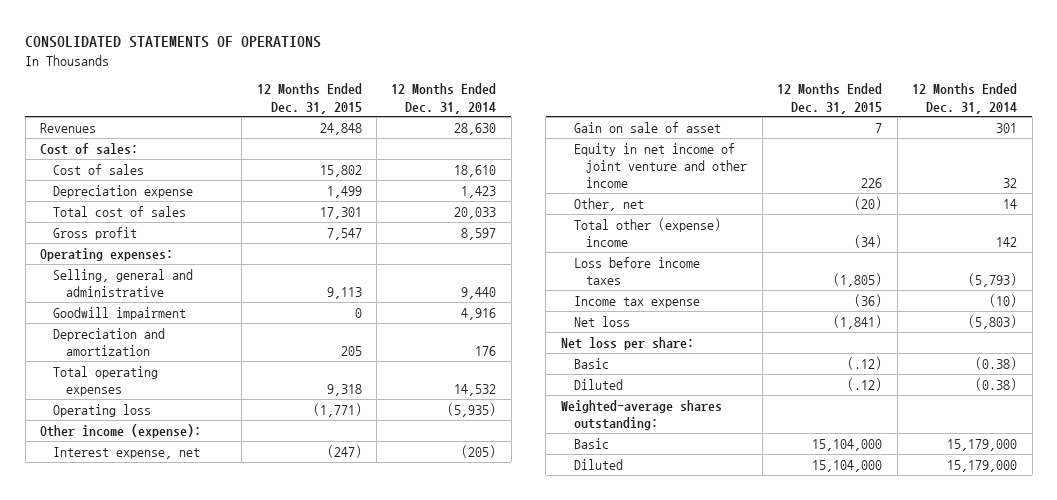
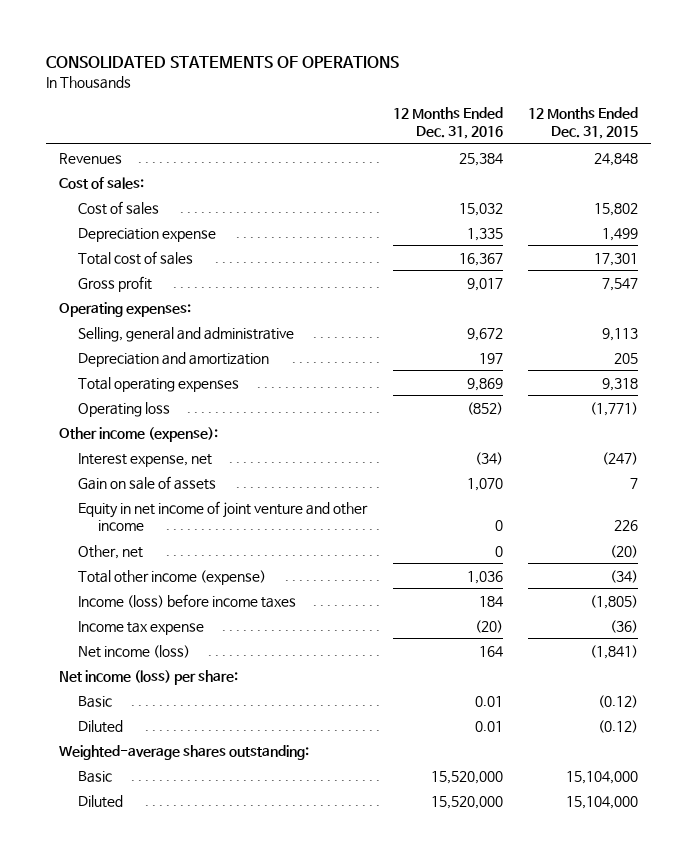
[391,83,497,114] 12 Months Ended Dec. 31, 2014 -> none
none -> [392,107,503,140] 12 Months Ended Dec. 31, 2016
[52,306,186,320] Goodwill impairment -> none
[573,121,721,133] Gain on sale of asset -> [78,475,217,490] Gain on sale of assets
[573,217,721,247] Total other (expense) income -> [78,569,267,585] Total other income (expense)
[573,256,700,285] Loss before income taxes -> [78,593,297,608] Income (loss) before income taxes
[573,315,630,327] Net loss -> [78,644,191,658] Net income (loss)
[560,336,694,350] Net loss per share: -> [58,669,238,685] Net income (loss) per share:
[847,356,883,370] (.12) -> [598,694,639,708] (0.12)
[847,377,883,391] (.12) -> [598,719,639,733] (0.12)

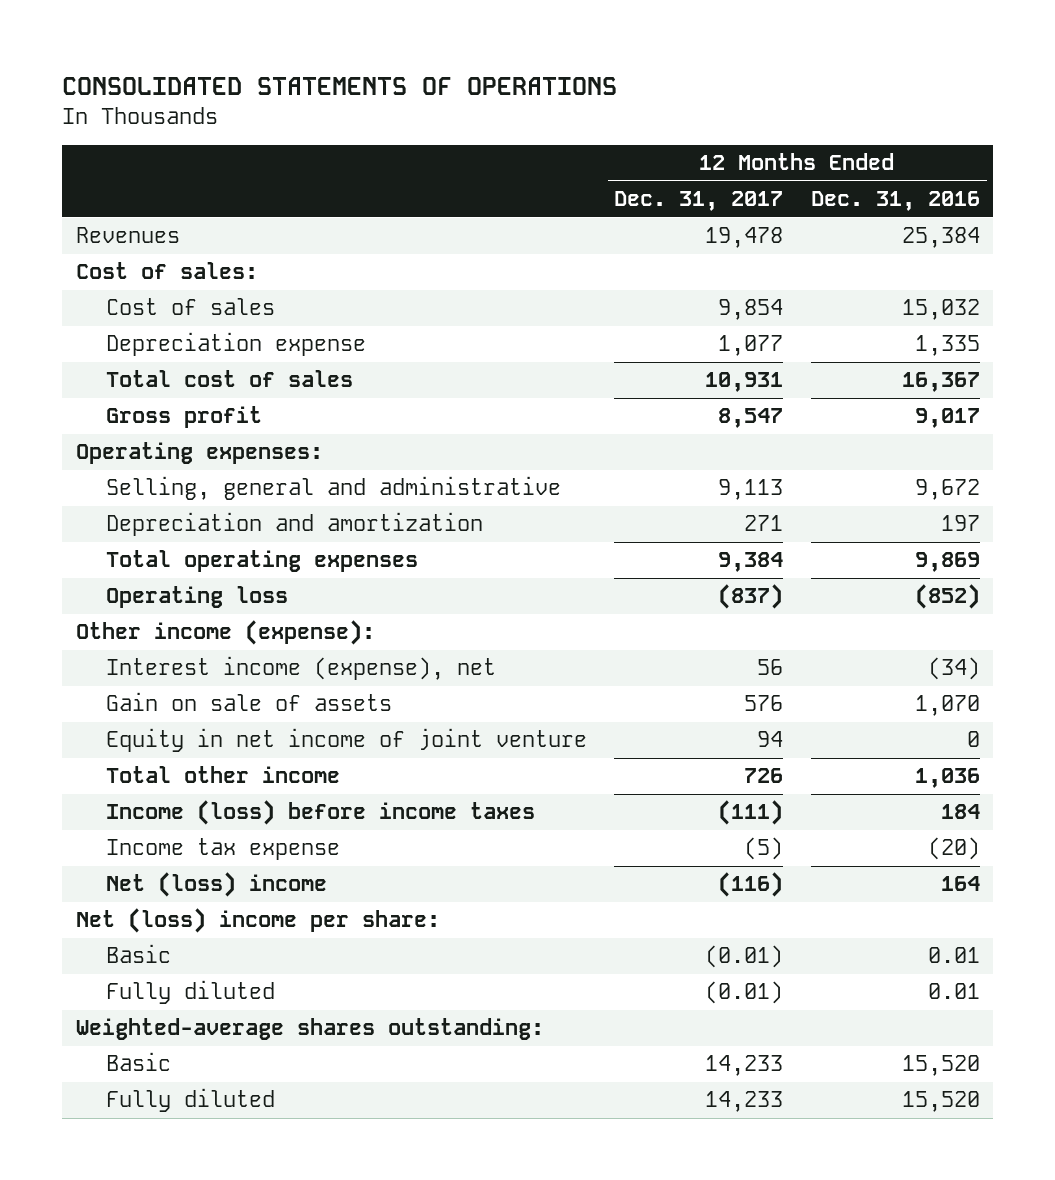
[528,107,639,140] 12 Months Ended Dec. 31, 2015 -> none
none -> [614,191,784,212] Dec. 31, 2017
[78,452,213,467] Interest expense, net -> [106,656,497,681] Interest income (expense), net
[78,544,144,559] Other, net -> none
[78,500,369,532] Equity in net income of joint venture and other income -> [106,728,588,753] Equity in net income of joint venture
[78,569,267,585] Total other income (expense) -> [106,766,341,784] Total other income
[78,644,191,658] Net income (loss) -> [106,872,328,898] Net (loss) income
[58,669,238,685] Net income (loss) per share: -> [75,908,440,934] Net (loss) income per share:
[78,719,124,733] Diluted -> [106,980,276,1005] Fully diluted
[430,770,503,784] 15,520,000 -> [901,1055,980,1077] 15,520
[78,794,124,808] Diluted -> [106,1088,276,1113] Fully diluted
[430,795,503,809] 15,520,000 -> [901,1091,980,1113] 15,520

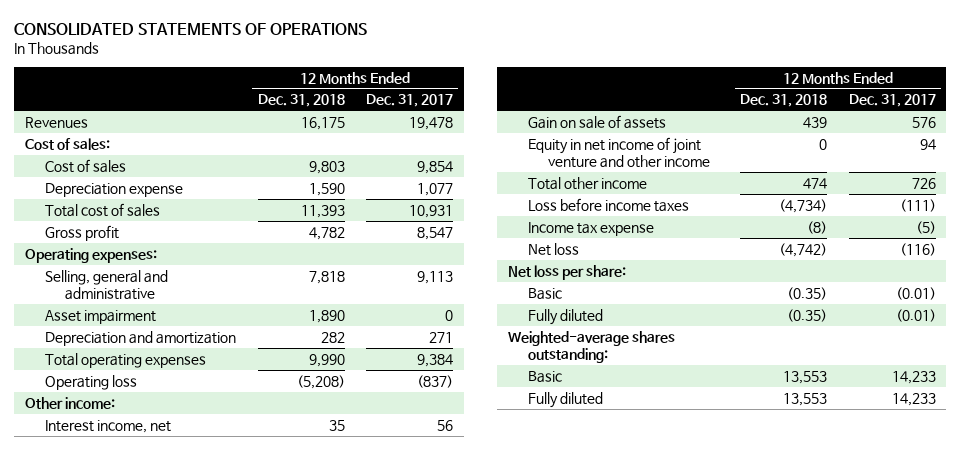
[810,191,980,212] Dec. 31, 2016 -> none
none -> [257,94,345,108] Dec. 31, 2018
none -> [45,309,157,324] Asset impairment
[75,620,375,646] Other income (expense): -> [25,396,116,409] Other income:
[106,656,497,681] Interest income (expense), net -> [45,419,172,433] Interest income, net
[106,728,588,753] Equity in net income of joint venture -> [527,136,710,168] Equity in net income of joint venture and other income
[106,800,536,826] Income (loss) before income taxes -> [527,197,689,212] Loss before income taxes
[106,872,328,898] Net (loss) income -> [527,242,579,256] Net loss
[75,908,440,934] Net (loss) income per share: -> [507,264,626,280] Net loss per share:

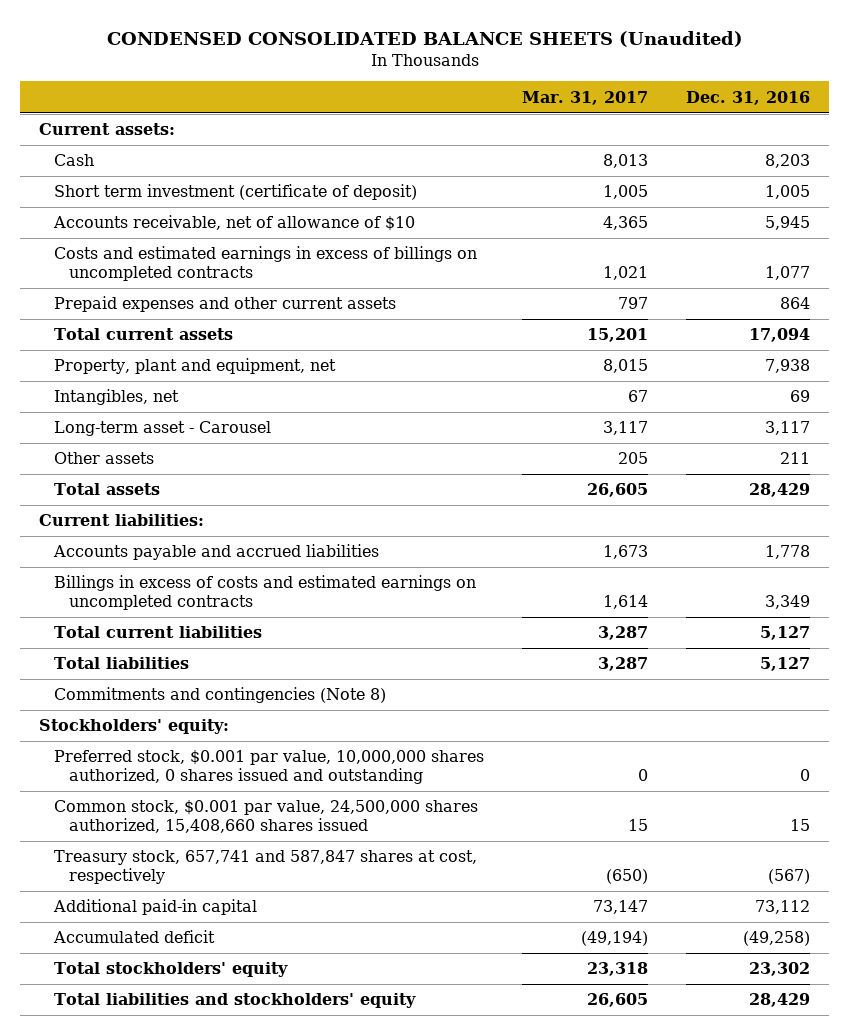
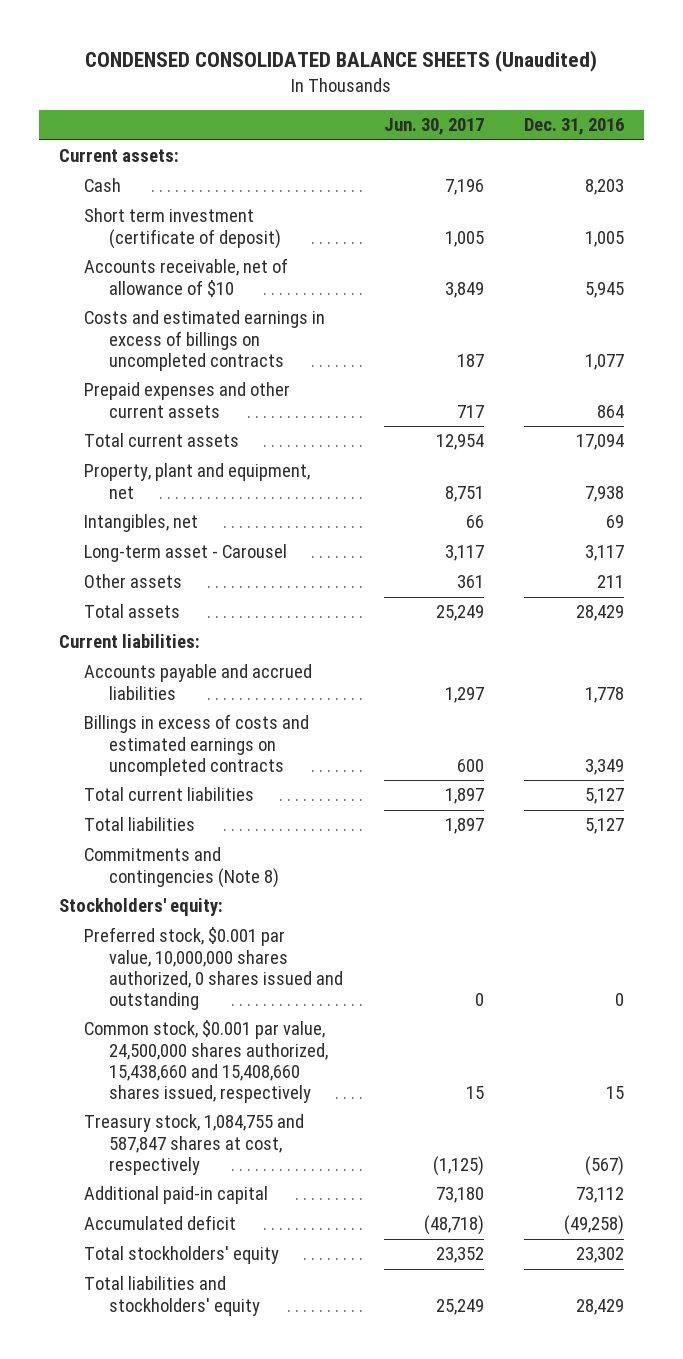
[521,90,648,105] Mar. 31, 2017 -> none
none -> [383,118,484,136] Jun. 30, 2017
[53,800,478,834] Common stock, $0.001 par value, 24,500,000 shares authorized, 15,408,660 shares issued -> [84,1020,329,1103] Common stock, $0.001 par value, 24,500,000 shares authorized, 15,438,660 and 15,408,660 shares issued, respectively
[53,850,477,885] Treasury stock, 657,741 and 587,847 shares at cost, respectively -> [84,1114,305,1175] Treasury stock, 1,084,755 and 587,847 shares at cost, respectively

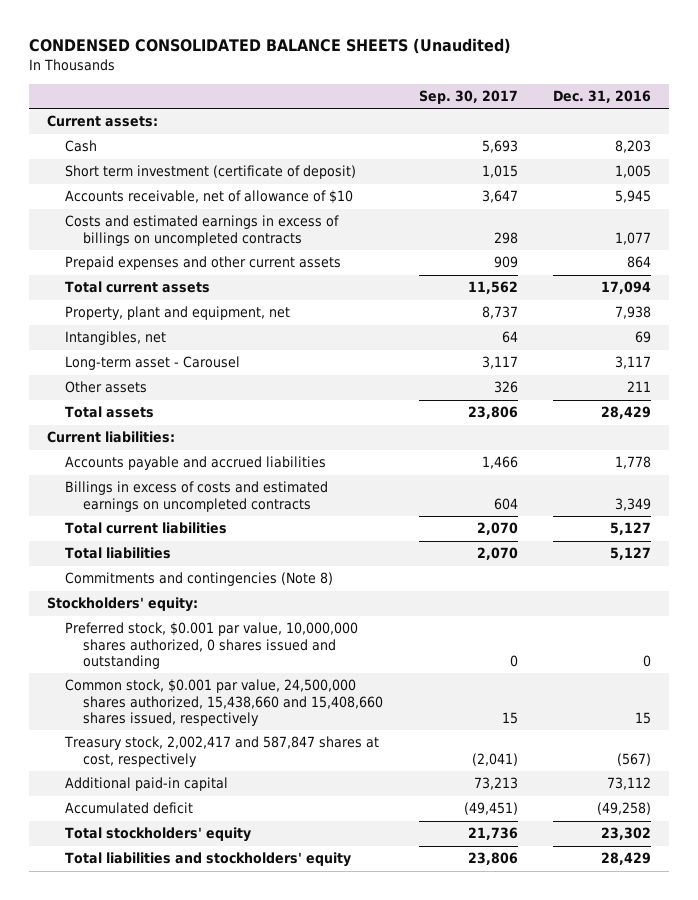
[383,118,484,136] Jun. 30, 2017 -> none
none -> [418,90,518,105] Sep. 30, 2017
[84,1114,305,1175] Treasury stock, 1,084,755 and 587,847 shares at cost, respectively -> [64,736,380,767] Treasury stock, 2,002,417 and 587,847 shares at cost, respectively

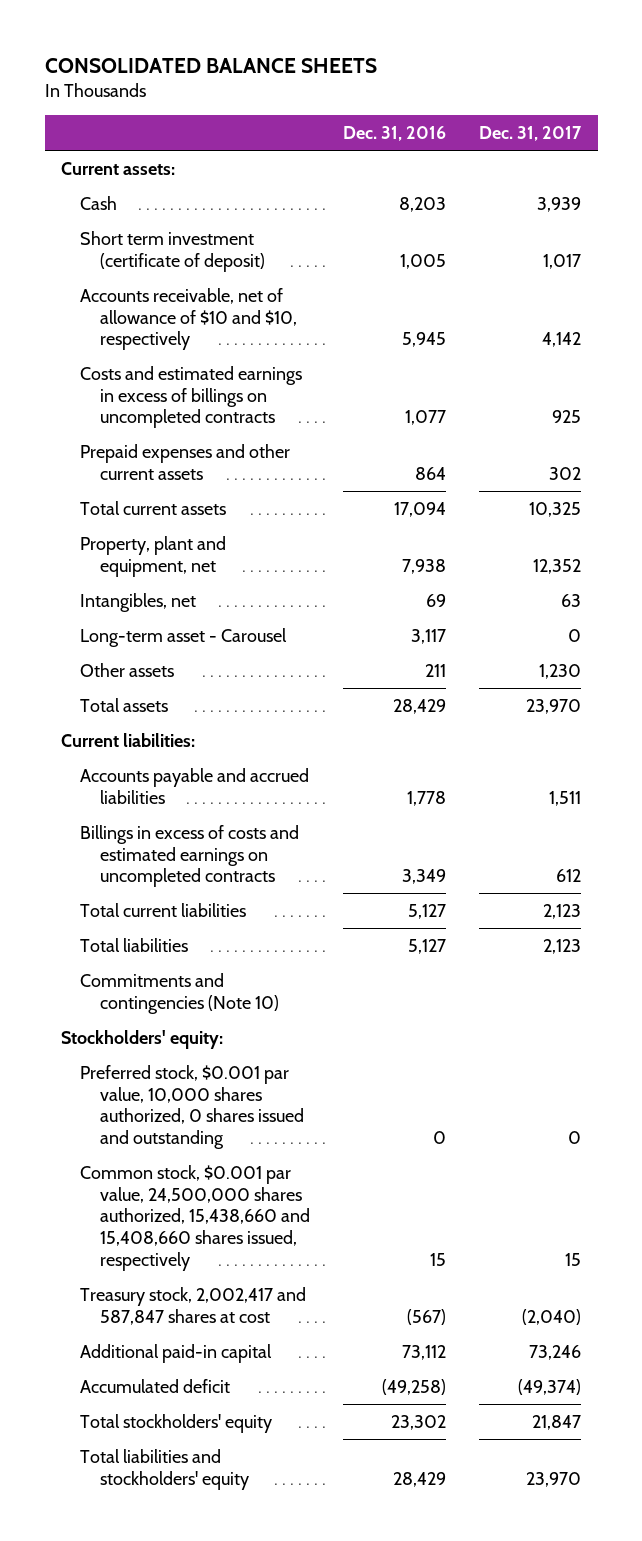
[28,37,511,54] CONDENSED CONSOLIDATED BALANCE SHEETS (Unaudited) -> [44,57,377,73] CONSOLIDATED BALANCE SHEETS
[418,90,518,105] Sep. 30, 2017 -> none
none -> [479,125,583,141] Dec. 31, 2017
[65,190,354,205] Accounts receivable, net of allowance of $10 -> [80,287,297,351] Accounts receivable, net of allowance of $10 and $10, respectively
[65,572,334,587] Commitments and contingencies (Note 8) -> [80,972,279,1014] Commitments and contingencies (Note 10)
[65,622,359,669] Preferred stock, $0.001 par value, 10,000,000 shares authorized, 0 shares issued and outstanding -> [80,1064,304,1150] Preferred stock, $0.001 par value, 10,000 shares authorized, 0 shares issued and outstanding
[64,736,380,767] Treasury stock, 2,002,417 and 587,847 shares at cost, respectively -> [80,1286,307,1325] Treasury stock, 2,002,417 and 587,847 shares at cost

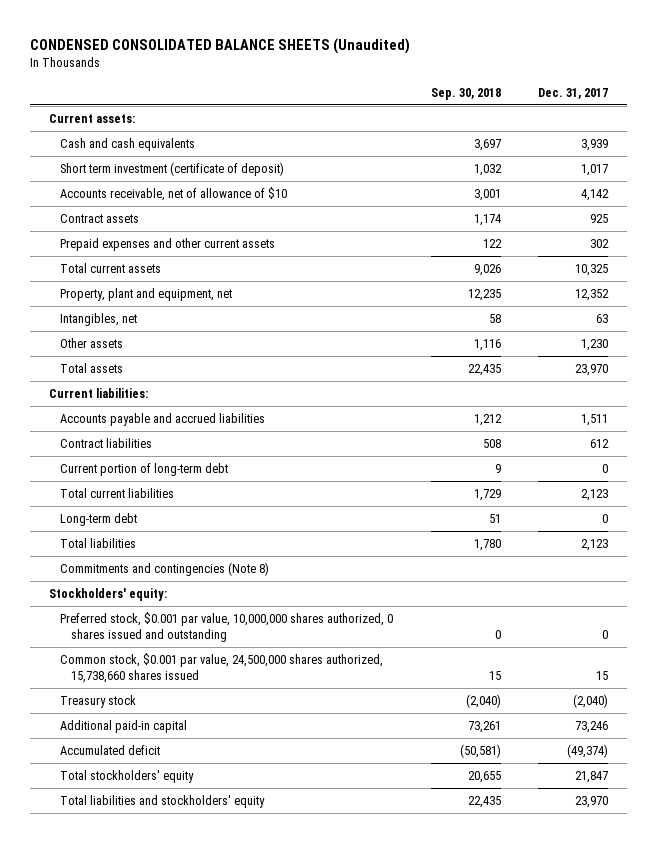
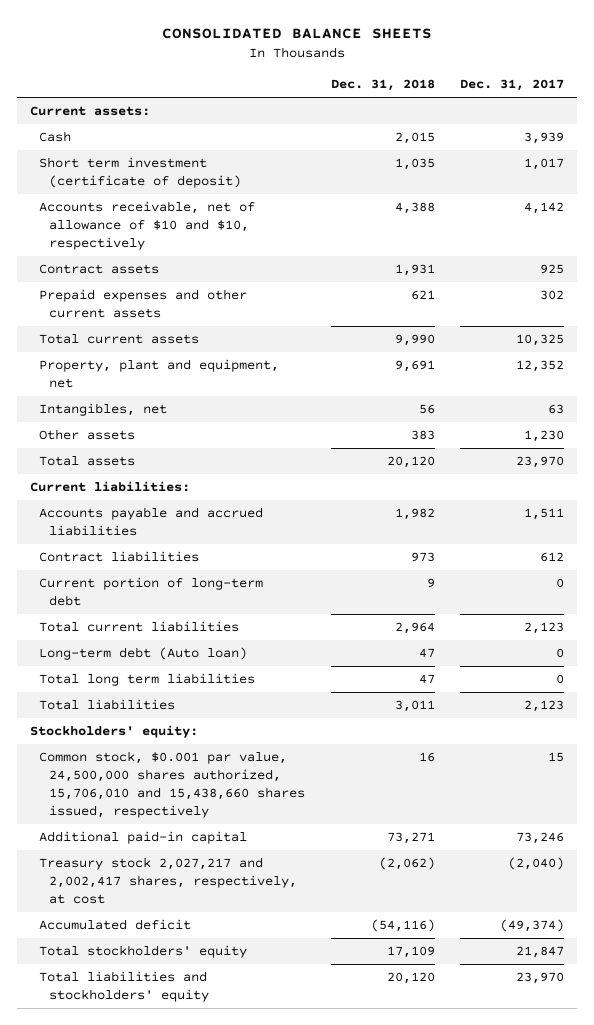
[30,37,411,54] CONDENSED CONSOLIDATED BALANCE SHEETS (Unaudited) -> [161,28,432,40] CONSOLIDATED BALANCE SHEETS
[430,87,501,100] Sep. 30, 2018 -> none
none -> [330,79,435,92] Dec. 31, 2018
[60,138,196,152] Cash and cash equivalents -> [39,131,72,143] Cash
[60,187,288,202] Accounts receivable, net of allowance of $10 -> [39,201,256,251] Accounts receivable, net of allowance of $10 and $10, respectively
none -> [39,647,248,661] Long-term debt (Auto loan)
[60,513,138,527] Long-term debt -> [39,673,256,687] Total long term liabilities
[60,562,270,577] Commitments and contingencies (Note 8) -> none
[60,612,394,642] Preferred stock, $0.001 par value, 10,000,000 shares authorized, 0 shares issued and outstanding -> none
[60,695,137,709] Treasury stock -> none
[60,653,384,683] Common stock, $0.001 par value, 24,500,000 shares authorized, 15,738,660 shares issued -> [39,751,306,819] Common stock, $0.001 par value, 24,500,000 shares authorized, 15,706,010 and 15,438,660 shares issued, respectively
none -> [39,857,298,905] Treasury stock 2,027,217 and 2,002,417 shares, respectively, at cost

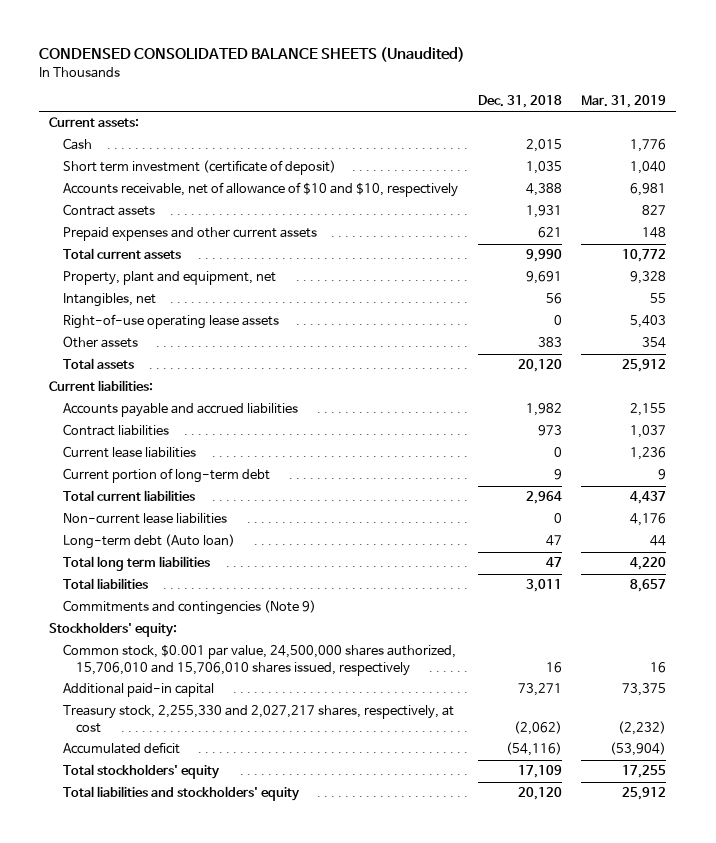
[161,28,432,40] CONSOLIDATED BALANCE SHEETS -> [39,47,466,63] CONDENSED CONSOLIDATED BALANCE SHEETS (Unaudited)
[460,79,565,92] Dec. 31, 2017 -> none
none -> [581,95,667,109] Mar. 31, 2019
none -> [62,314,279,330] Right-of-use operating lease assets
none -> [62,446,196,459] Current lease liabilities
none -> [62,513,227,525] Non-current lease liabilities
none -> [62,600,316,616] Commitments and contingencies (Note 9)
[39,751,306,819] Common stock, $0.001 par value, 24,500,000 shares authorized, 15,706,010 and 15,438,660 shares issued, respectively -> [62,644,456,676] Common stock, $0.001 par value, 24,500,000 shares authorized, 15,706,010 and 15,706,010 shares issued, respectively
[39,857,298,905] Treasury stock 2,027,217 and 2,002,417 shares, respectively, at cost -> [62,705,454,733] Treasury stock, 2,255,330 and 2,027,217 shares, respectively, at cost

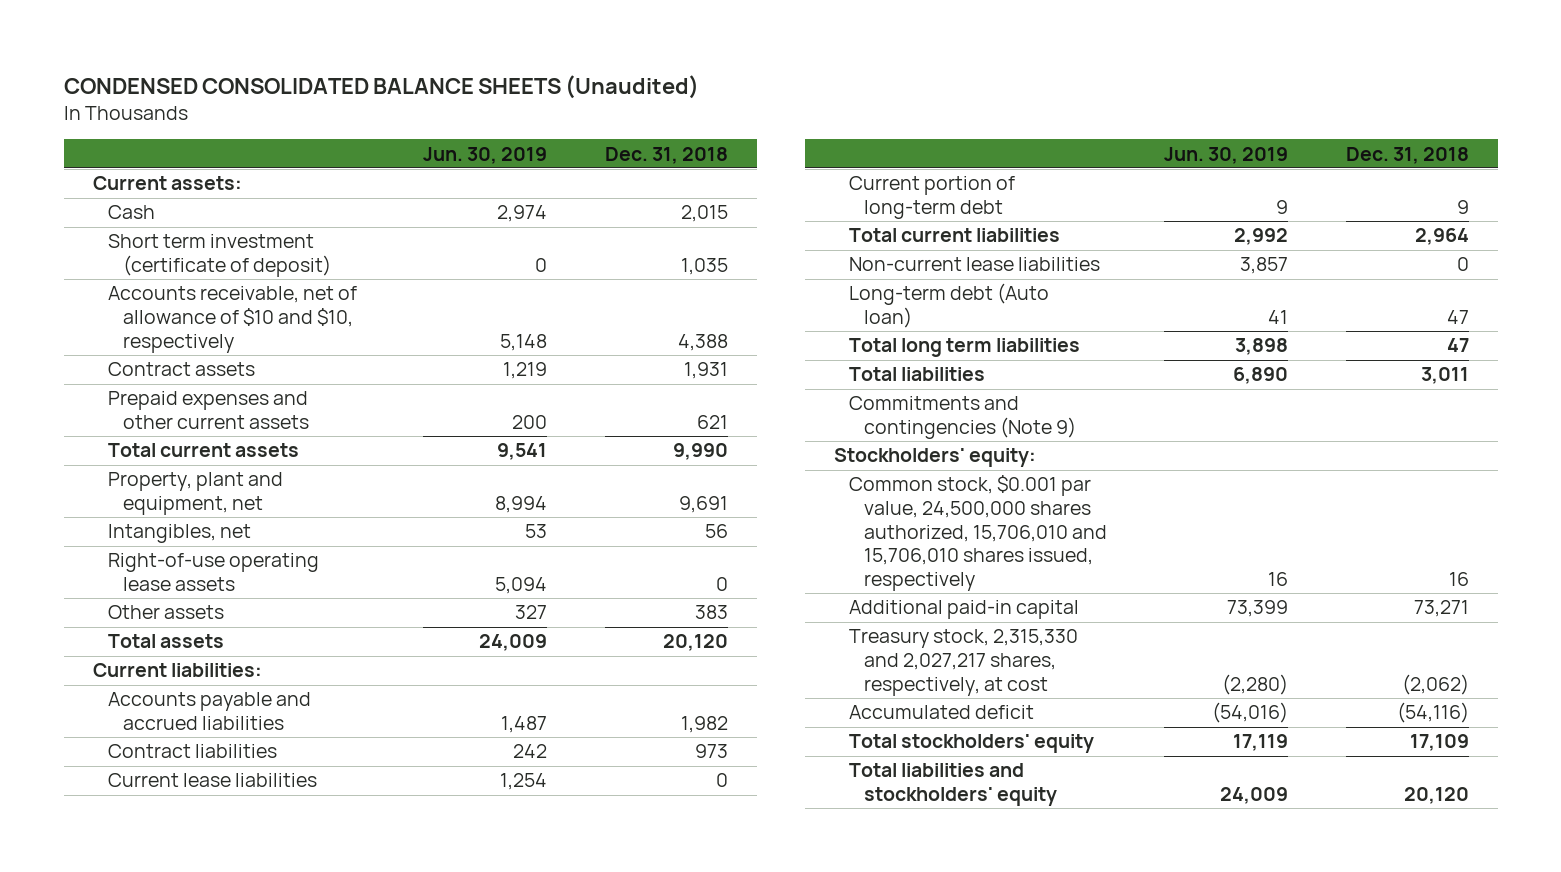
[581,95,667,109] Mar. 31, 2019 -> none
none -> [423,146,548,164] Jun. 30, 2019
[62,705,454,733] Treasury stock, 2,255,330 and 2,027,217 shares, respectively, at cost -> [848,629,1078,696] Treasury stock, 2,315,330 and 2,027,217 shares, respectively, at cost

